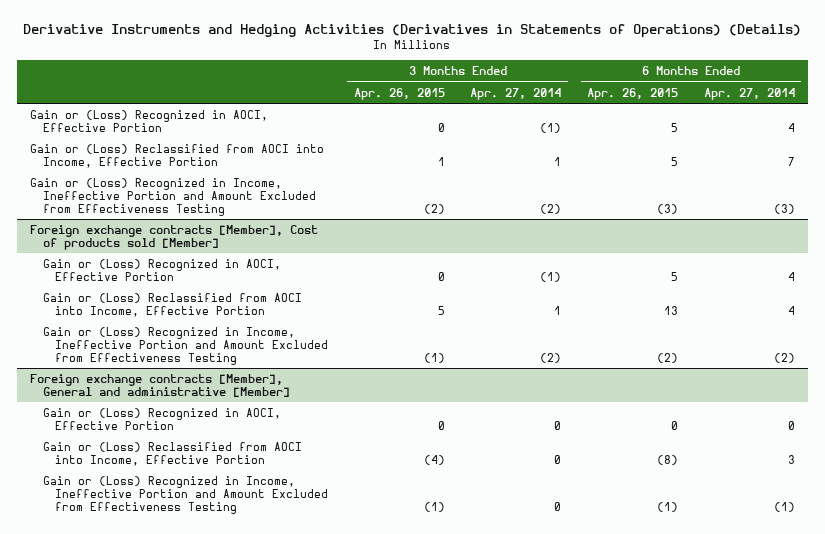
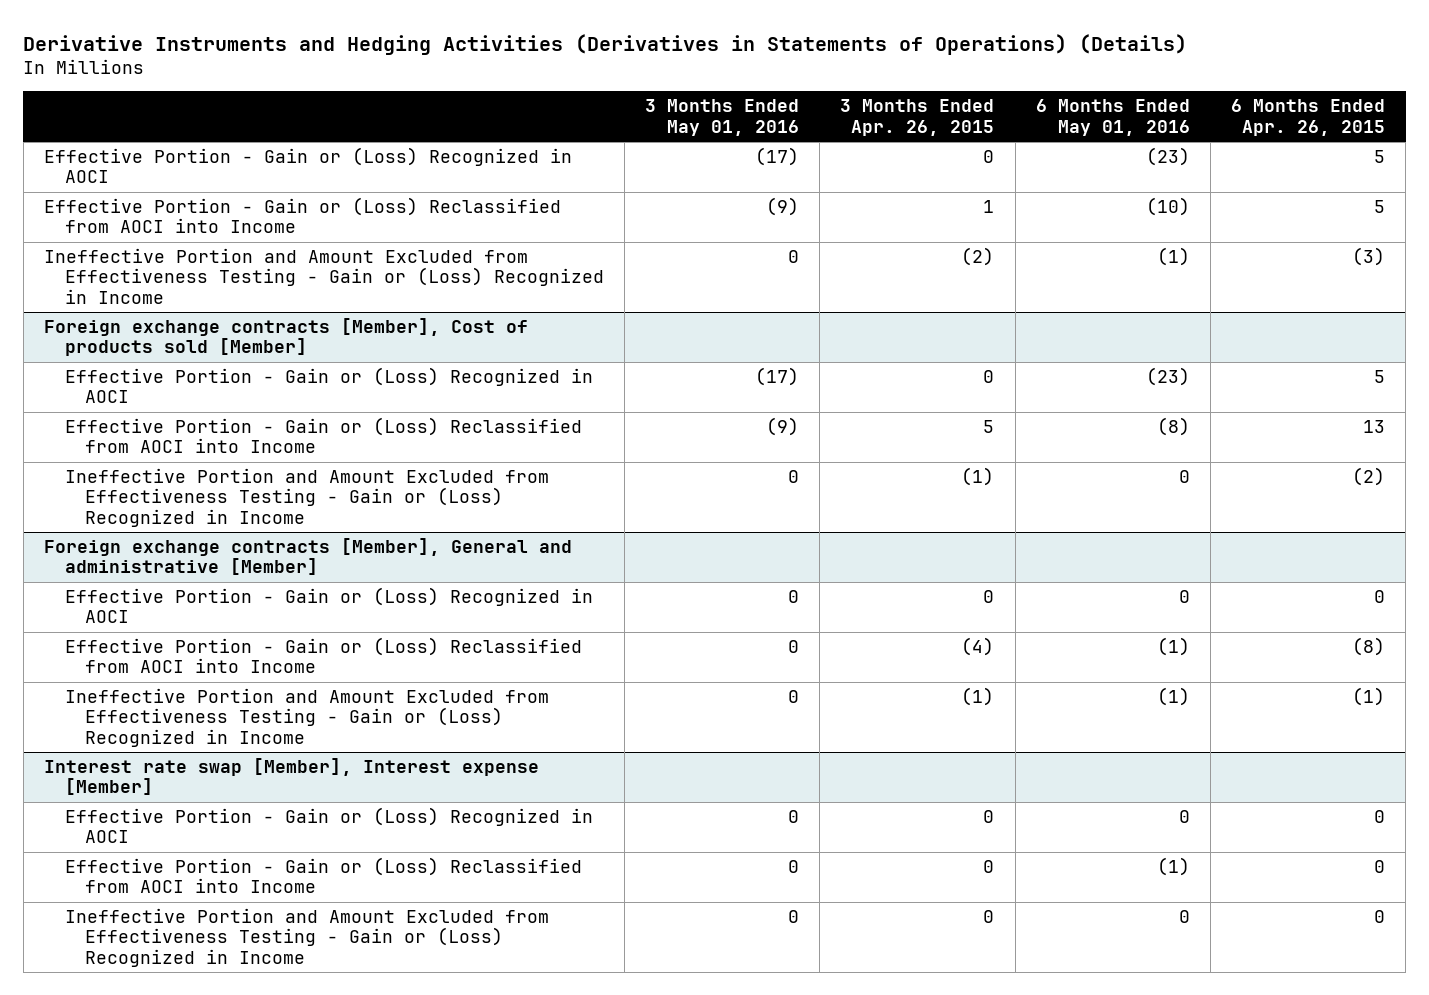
[470,87,562,100] Apr. 27, 2014 -> none
[703,87,795,100] Apr. 27, 2014 -> none
none -> [645,99,800,136] 3 Months Ended May 01, 2016
none -> [1035,99,1190,136] 6 Months Ended May 01, 2016
[30,109,269,132] Gain or (Loss) Recognized in AOCI, Effective Portion -> [44,146,573,184] Effective Portion - Gain or (Loss) Recognized in AOCI
[30,143,325,168] Gain or (Loss) Reclassified from AOCI into Income, Effective Portion -> [44,196,562,234] Effective Portion - Gain or (Loss) Reclassified from AOCI into Income
[30,177,316,216] Gain or (Loss) Recognized in Income, Ineffective Portion and Amount Excluded from Effectiveness Testing -> [44,247,604,305] Ineffective Portion and Amount Excluded from Effectiveness Testing - Gain or (Loss) Recognized in Income
[42,258,281,281] Gain or (Loss) Recognized in AOCI, Effective Portion -> [64,366,593,404] Effective Portion - Gain or (Loss) Recognized in AOCI
[42,292,302,317] Gain or (Loss) Reclassified from AOCI into Income, Effective Portion -> [64,416,582,454] Effective Portion - Gain or (Loss) Reclassified from AOCI into Income
[42,326,329,365] Gain or (Loss) Recognized in Income, Ineffective Portion and Amount Excluded from Effectiveness Testing -> [64,467,549,528] Ineffective Portion and Amount Excluded from Effectiveness Testing - Gain or (Loss) Recognized in Income
[42,407,281,430] Gain or (Loss) Recognized in AOCI, Effective Portion -> [64,586,593,624] Effective Portion - Gain or (Loss) Recognized in AOCI
[42,441,302,466] Gain or (Loss) Reclassified from AOCI into Income, Effective Portion -> [64,636,582,674] Effective Portion - Gain or (Loss) Reclassified from AOCI into Income
[42,475,329,514] Gain or (Loss) Recognized in Income, Ineffective Portion and Amount Excluded from Effectiveness Testing -> [64,687,549,748] Ineffective Portion and Amount Excluded from Effectiveness Testing - Gain or (Loss) Recognized in Income
none -> [44,757,540,796] Interest rate swap [Member], Interest expense [Member]
none -> [64,806,593,844] Effective Portion - Gain or (Loss) Recognized in AOCI
none -> [64,856,582,894] Effective Portion - Gain or (Loss) Reclassified from AOCI into Income
none -> [64,907,549,968] Ineffective Portion and Amount Excluded from Effectiveness Testing - Gain or (Loss) Recognized in Income

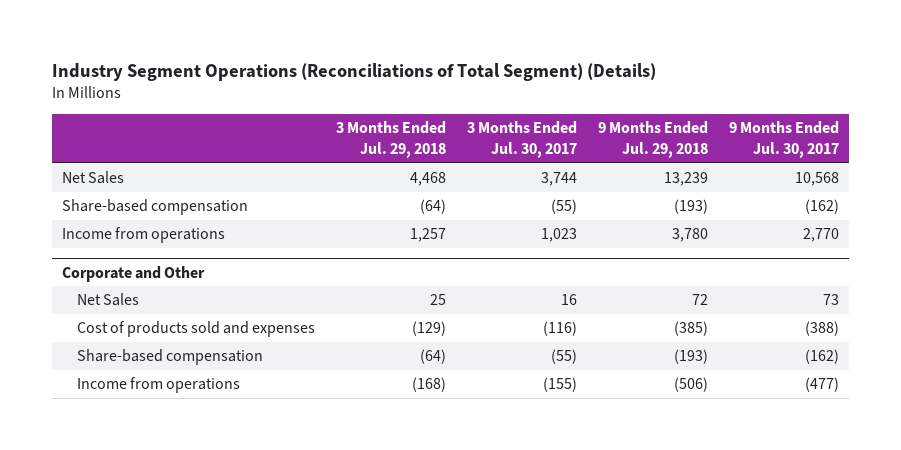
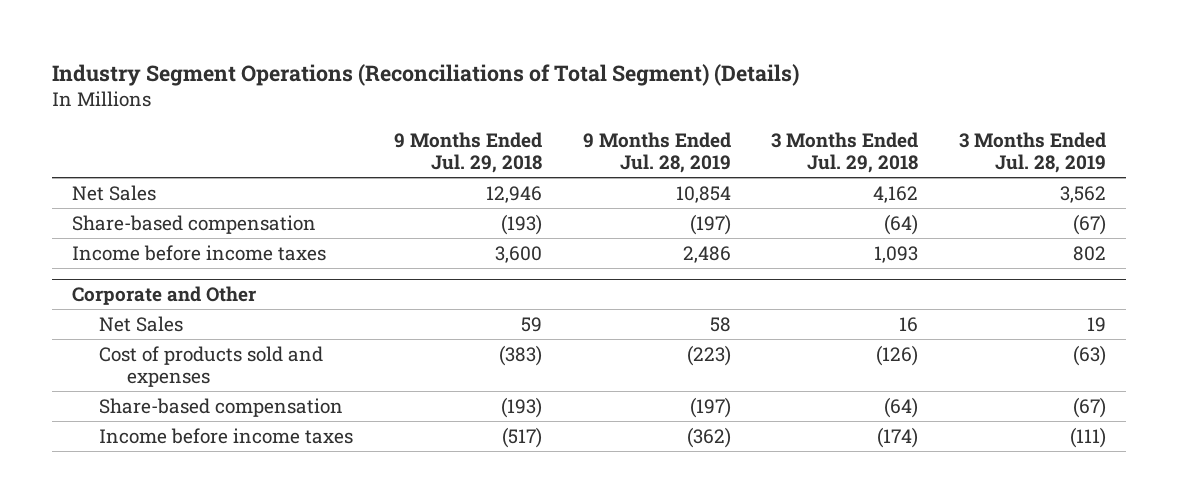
[467,121,578,158] 3 Months Ended Jul. 30, 2017 -> none
[728,121,839,158] 9 Months Ended Jul. 30, 2017 -> none
none -> [582,131,731,174] 9 Months Ended Jul. 28, 2019
none -> [958,131,1106,174] 3 Months Ended Jul. 28, 2019
[410,172,447,187] 4,468 -> [873,185,919,203] 4,162
[663,172,708,187] 13,239 -> [485,185,542,203] 12,946
[62,227,226,244] Income from operations -> [71,244,326,261] Income before income taxes
[410,228,447,243] 1,257 -> [874,245,919,263] 1,093
[671,228,708,243] 3,780 -> [494,245,542,263] 3,600
[430,294,447,306] 25 -> [899,316,919,332] 16
[691,294,708,306] 72 -> [520,316,542,332] 59
[412,321,447,337] (129) -> [876,344,919,366] (126)
[673,321,708,337] (385) -> [498,344,542,366] (383)
[77,377,241,394] Income from operations -> [99,427,354,444] Income before income taxes
[412,377,447,393] (168) -> [877,426,919,448] (174)
[673,377,708,393] (506) -> [501,426,542,448] (517)

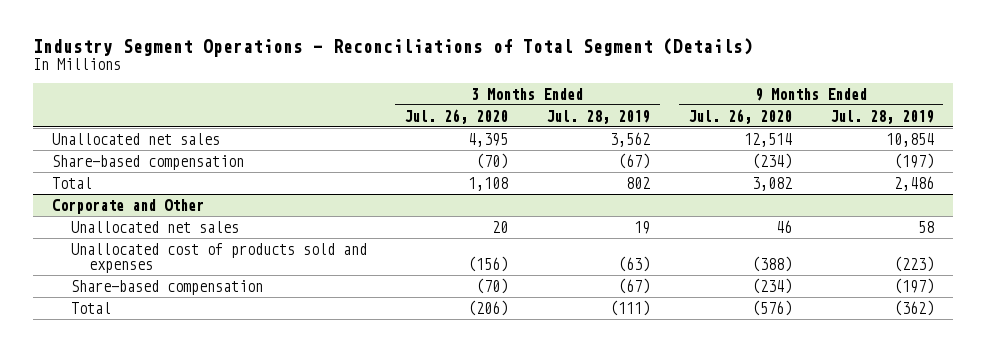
[51,63,799,86] Industry Segment Operations (Reconciliations of Total Segment) (Details) -> [33,37,754,57] Industry Segment Operations - Reconciliations of Total Segment (Details)
[393,131,542,174] 9 Months Ended Jul. 29, 2018 -> none
[771,131,919,174] 3 Months Ended Jul. 29, 2018 -> none
none -> [404,108,509,124] Jul. 26, 2020
none -> [688,108,793,124] Jul. 26, 2020
[71,184,156,201] Net Sales -> [52,132,221,145] Unallocated net sales
[71,244,326,261] Income before income taxes -> [52,176,93,189] Total
[99,315,184,332] Net Sales -> [70,220,239,233] Unallocated net sales
[99,345,324,387] Cost of products sold and expenses -> [70,242,367,273] Unallocated cost of products sold and expenses
[99,427,354,444] Income before income taxes -> [70,301,111,314] Total

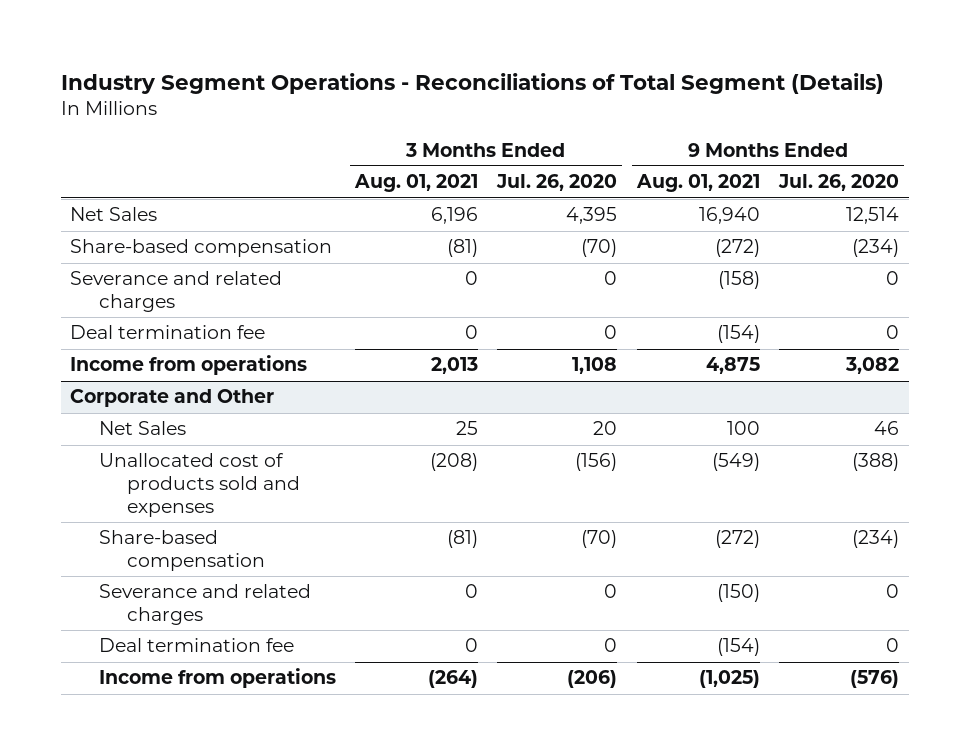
[546,109,651,124] Jul. 28, 2019 -> none
[829,109,934,124] Jul. 28, 2019 -> none
none -> [353,174,478,193] Aug. 01, 2021
none -> [635,174,760,193] Aug. 01, 2021
[52,132,221,145] Unallocated net sales -> [70,207,158,222] Net Sales
none -> [70,271,283,313] Severance and related charges
none -> [70,325,266,340] Deal termination fee
[52,176,93,189] Total -> [70,355,308,376] Income from operations
[70,220,239,233] Unallocated net sales -> [98,421,186,436] Net Sales
none -> [98,584,311,626] Severance and related charges
none -> [98,638,294,653] Deal termination fee
[70,301,111,314] Total -> [98,668,336,689] Income from operations

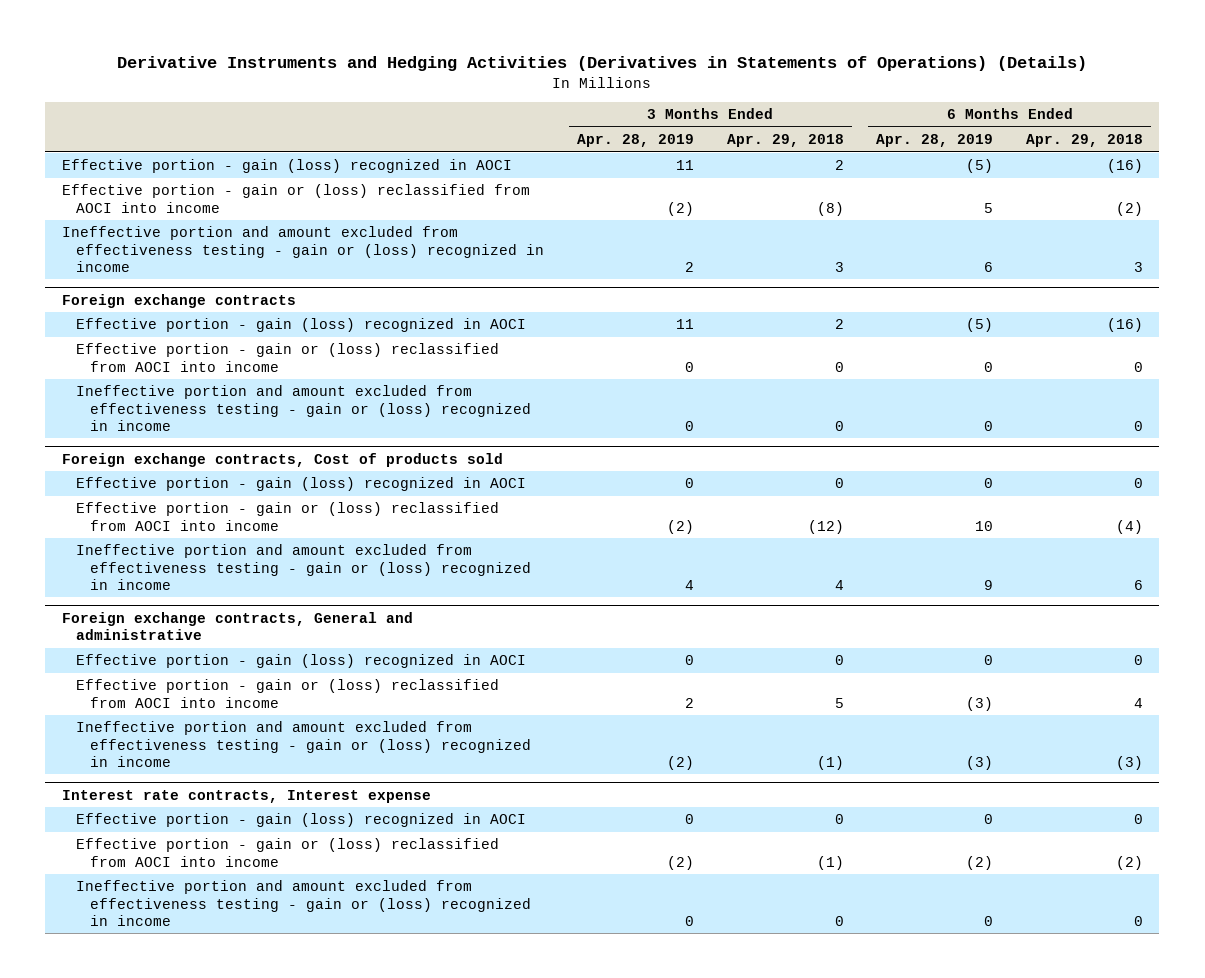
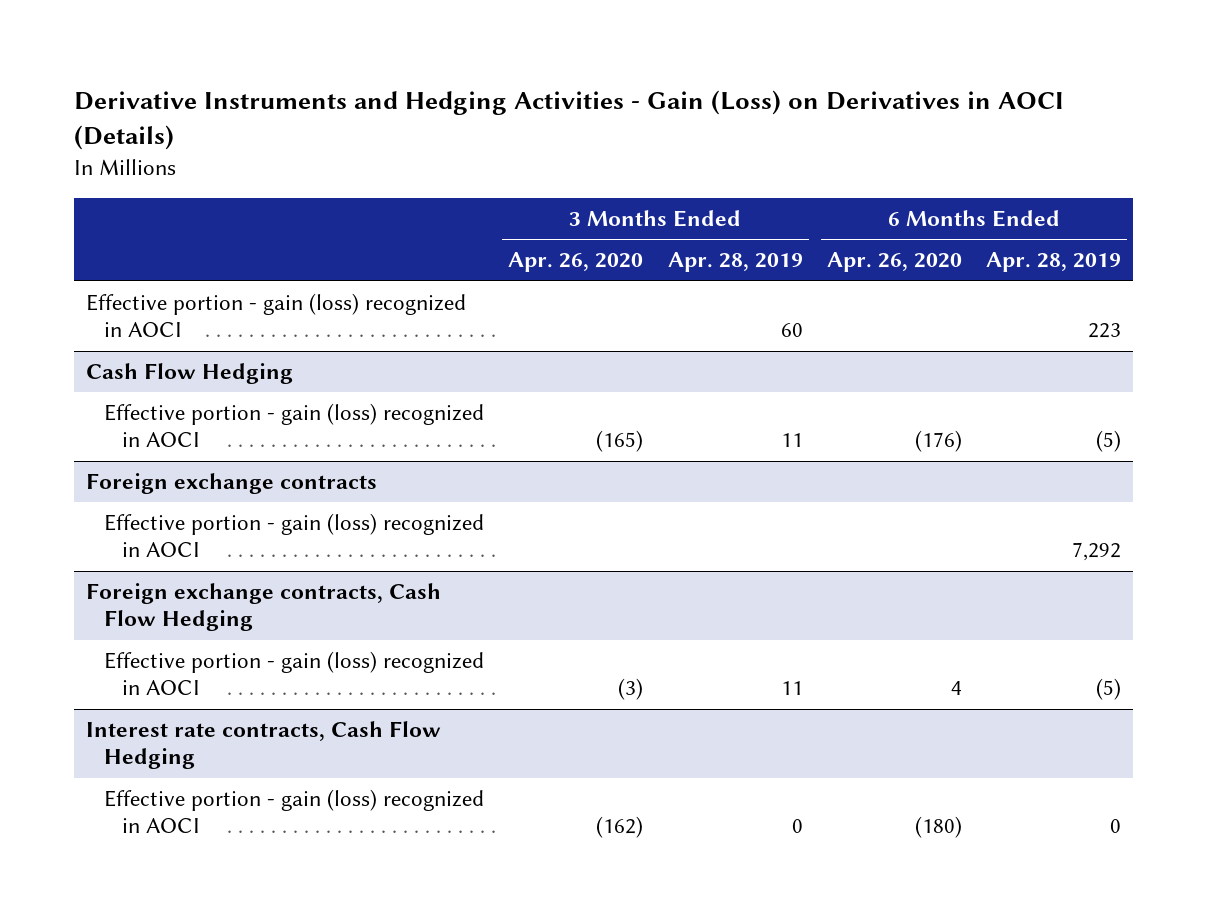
[117,56,1088,72] Derivative Instruments and Hedging Activities (Derivatives in Statements of Operations) (Details) -> [73,90,1064,151] Derivative Instruments and Hedging Activities - Gain (Loss) on Derivatives in AOCI (Details)
[726,134,844,148] Apr. 29, 2018 -> none
[1025,134,1143,148] Apr. 29, 2018 -> none
none -> [508,252,644,273] Apr. 26, 2020
none -> [826,252,962,273] Apr. 26, 2020
none -> [85,293,466,338] Effective portion - gain (loss) recognized in AOCI
none -> [85,363,293,385] Cash Flow Hedging
[61,184,530,213] Effective portion - gain or (loss) reclassified from AOCI into income -> none
[61,226,545,272] Ineffective portion and amount excluded from effectiveness testing - gain or (loss) recognized in income -> none
none -> [103,513,484,558] Effective portion - gain (loss) recognized in AOCI
none -> [85,583,441,632] Foreign exchange contracts, Cash Flow Hedging
[76,343,500,372] Effective portion - gain or (loss) reclassified from AOCI into income -> none
[76,385,532,431] Ineffective portion and amount excluded from effectiveness testing - gain or (loss) recognized in income -> none
[61,452,503,467] Foreign exchange contracts, Cost of products sold -> none
[76,477,527,492] Effective portion - gain (loss) recognized in AOCI -> none
[76,502,500,531] Effective portion - gain or (loss) reclassified from AOCI into income -> none
[76,544,532,590] Ineffective portion and amount excluded from effectiveness testing - gain or (loss) recognized in income -> none
[61,611,413,641] Foreign exchange contracts, General and administrative -> none
[76,654,527,669] Effective portion - gain (loss) recognized in AOCI -> none
[76,679,500,708] Effective portion - gain or (loss) reclassified from AOCI into income -> none
[76,721,532,767] Ineffective portion and amount excluded from effectiveness testing - gain or (loss) recognized in income -> none
[61,789,431,803] Interest rate contracts, Interest expense -> none
none -> [85,721,441,770] Interest rate contracts, Cash Flow Hedging
[76,838,500,867] Effective portion - gain or (loss) reclassified from AOCI into income -> none
[76,880,532,926] Ineffective portion and amount excluded from effectiveness testing - gain or (loss) recognized in income -> none

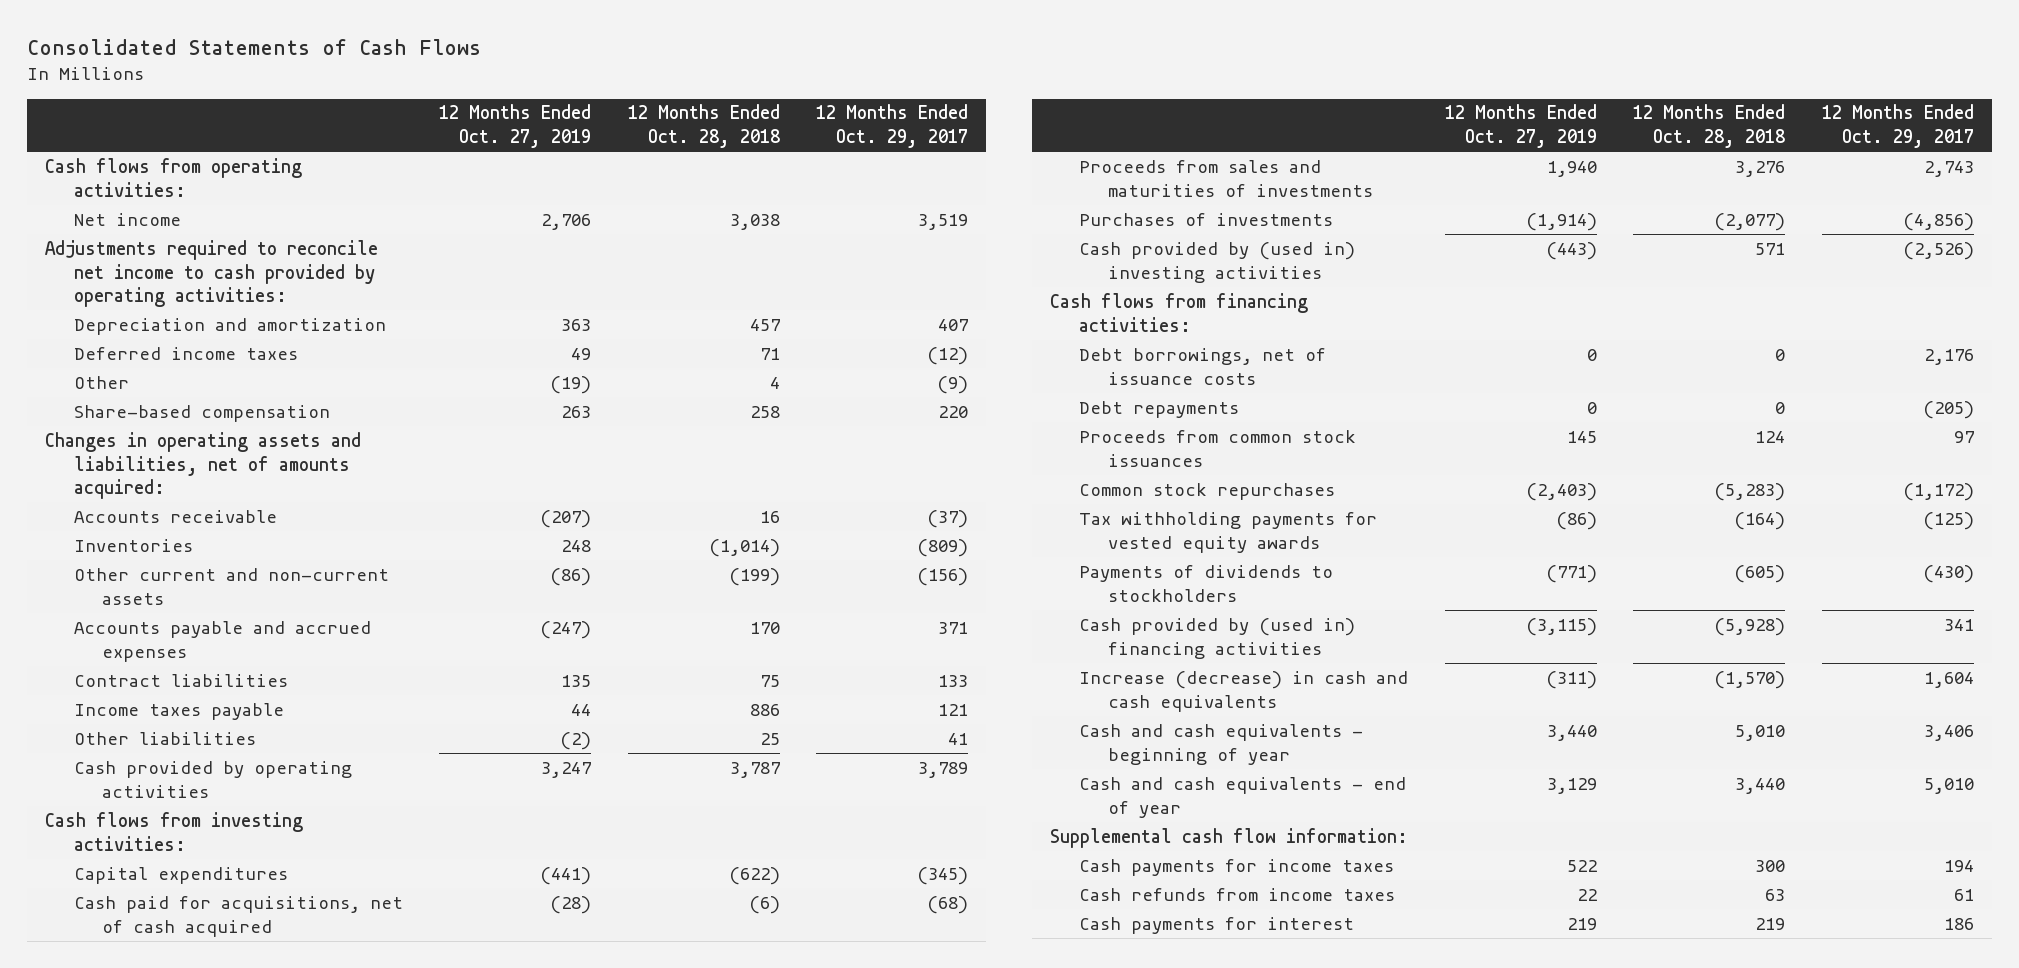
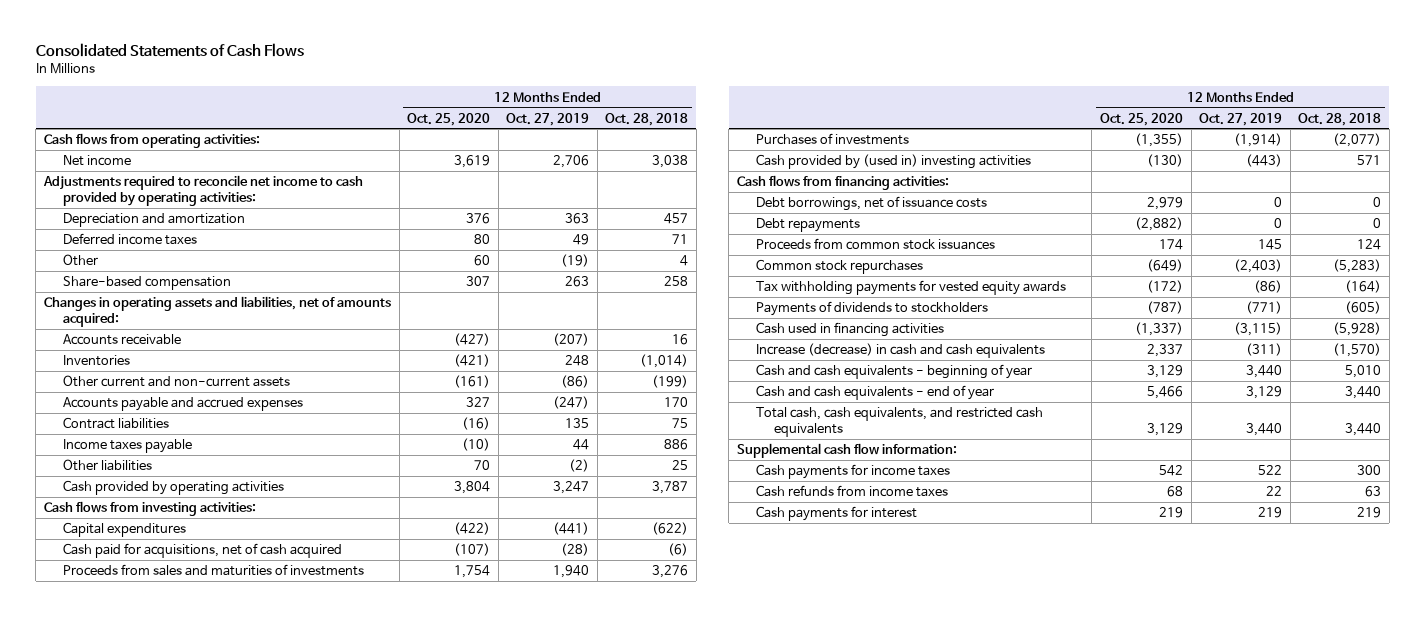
[816,104,969,149] 12 Months Ended Oct. 29, 2017 -> none
none -> [407,112,491,126] Oct. 25, 2020
[1079,617,1356,659] Cash provided by (used in) financing activities -> [755,322,944,338] Cash used in financing activities
none -> [755,407,1043,438] Total cash, cash equivalents, and restricted cash equivalents

